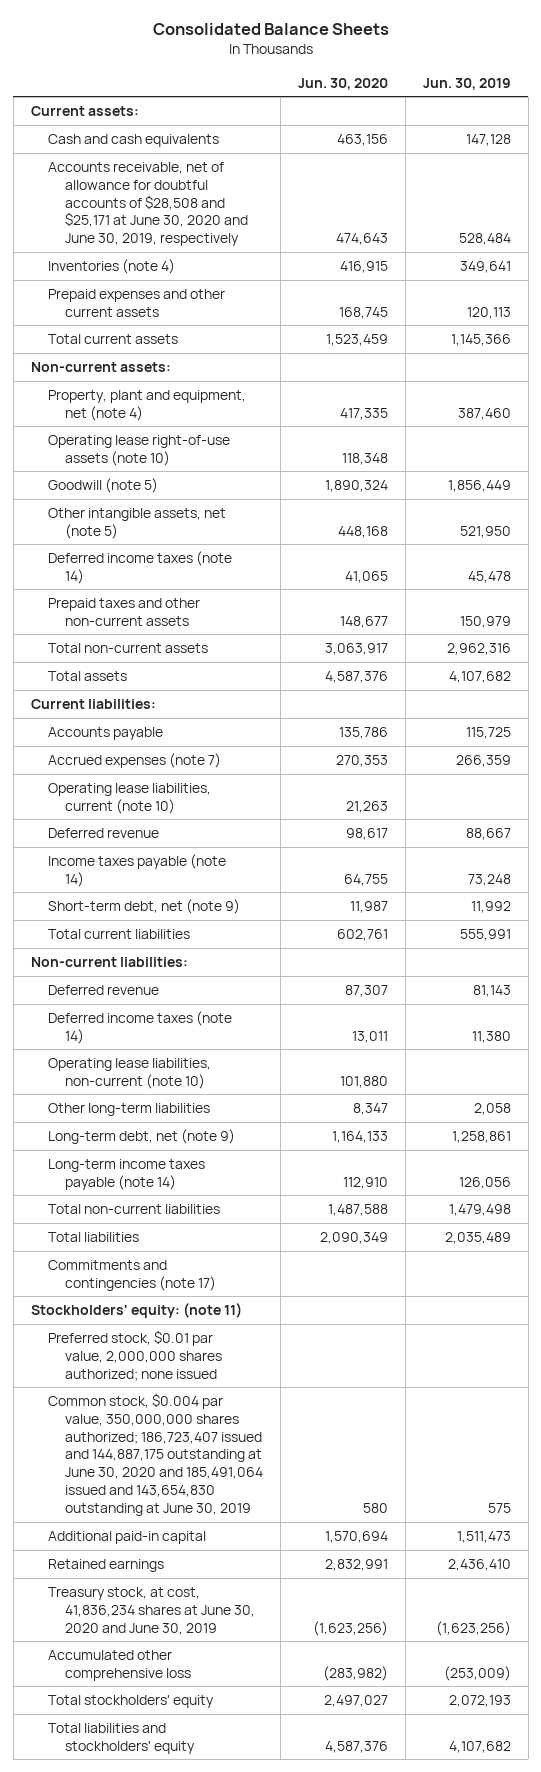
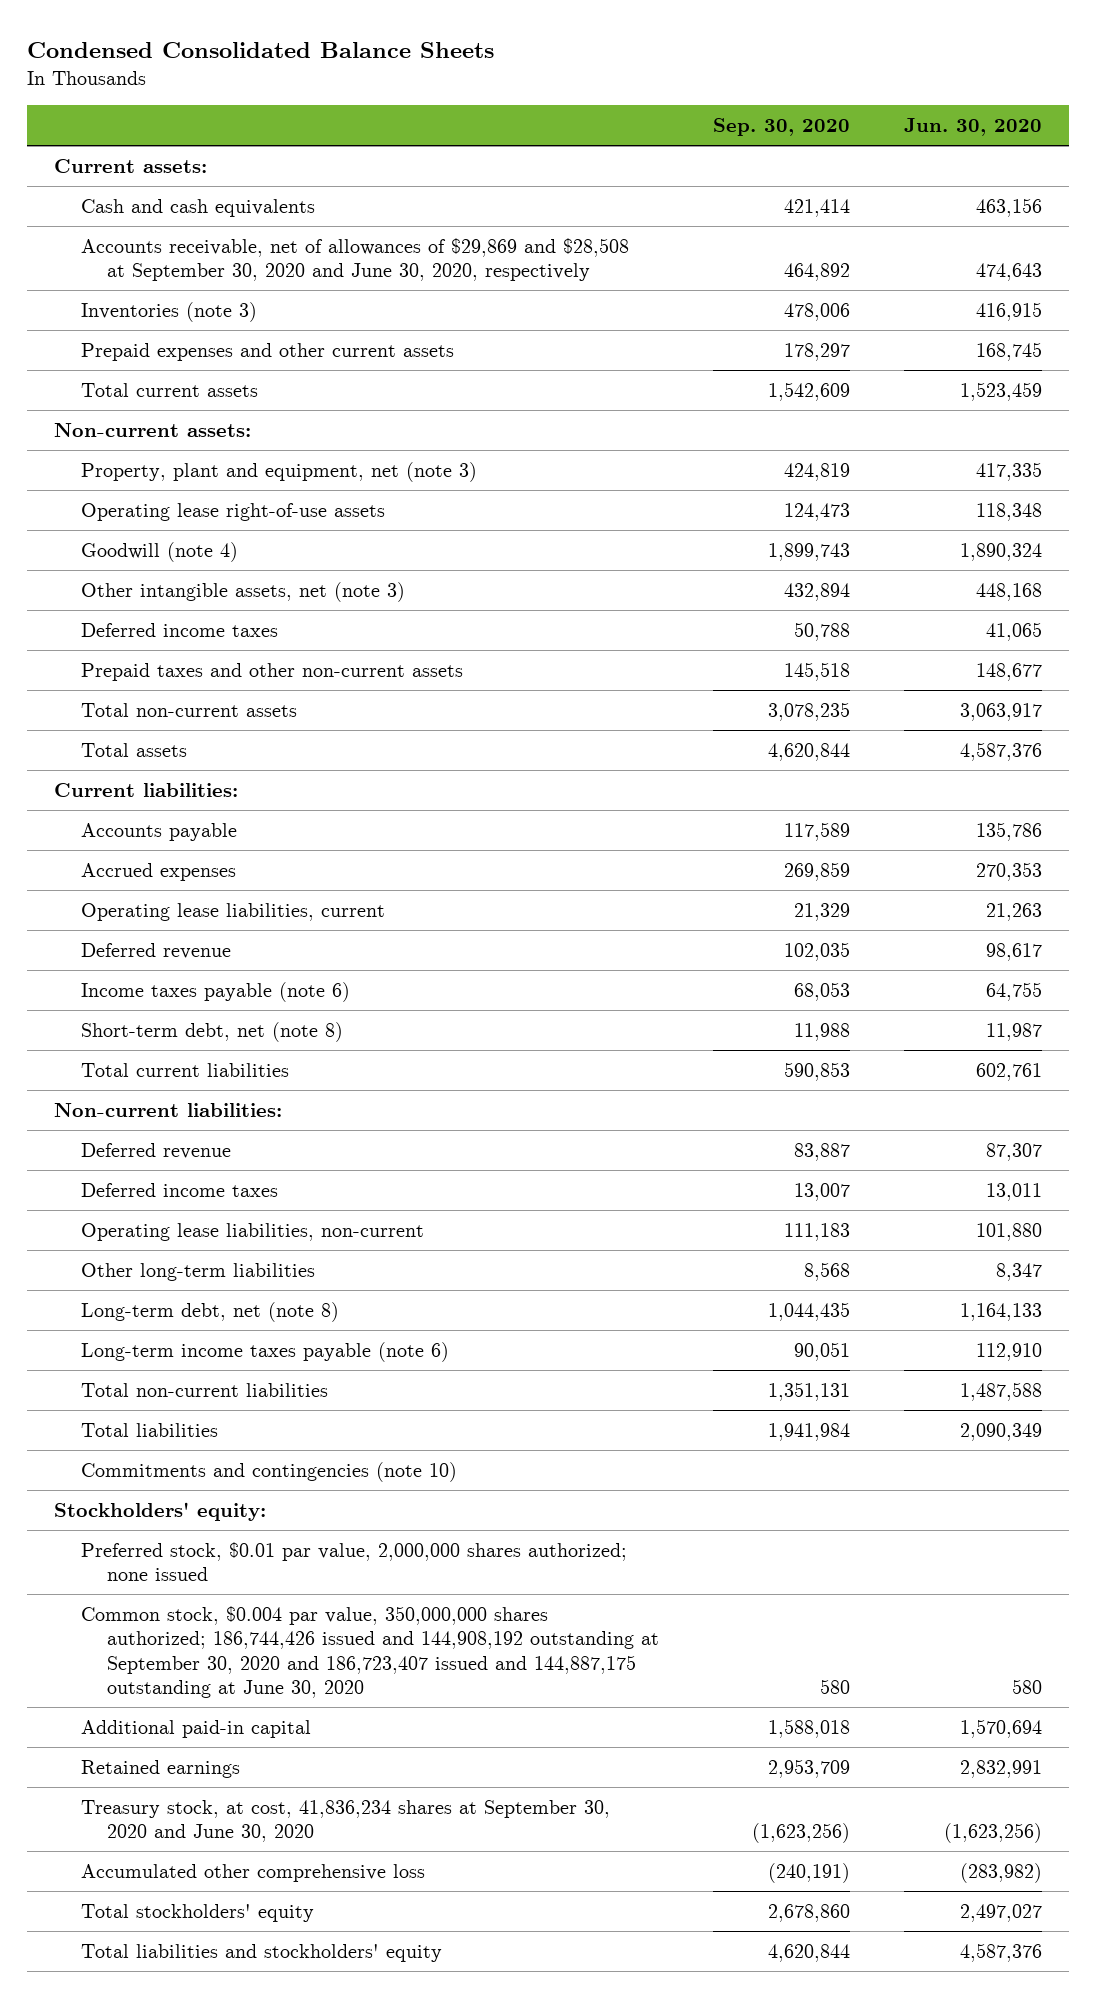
[152,23,389,36] Consolidated Balance Sheets -> [27,42,495,59] Condensed Consolidated Balance Sheets
[422,77,511,90] Jun. 30, 2019 -> none
none -> [713,118,851,137] Sep. 30, 2020
[48,161,249,247] Accounts receivable, net of allowance for doubtful accounts of $28,508 and $25,171 at June 30, 2020 and June 30, 2019, respectively -> [80,237,629,282] Accounts receivable, net of allowances of $29,869 and $28,508 at September 30, 2020 and June 30, 2020, respectively
[48,258,176,274] Inventories (note 4) -> [80,301,257,322] Inventories (note 3)
[48,389,247,421] Property, plant and equipment, net (note 4) -> [80,461,477,482] Property, plant and equipment, net (note 3)
[48,434,231,466] Operating lease right-of-use assets (note 10) -> [80,502,385,521] Operating lease right-of-use assets
[48,477,159,493] Goodwill (note 5) -> [80,541,238,562] Goodwill (note 4)
[48,507,227,539] Other intangible assets, net (note 5) -> [80,581,405,602] Other intangible assets, net (note 3)
[48,550,233,584] Deferred income taxes (note 14) -> [80,622,278,637] Deferred income taxes
[48,752,222,768] Accrued expenses (note 7) -> [80,862,236,881] Accrued expenses
[48,782,212,814] Operating lease liabilities, current (note 10) -> [80,902,385,921] Operating lease liabilities, current
[48,853,227,887] Income taxes payable (note 14) -> [80,981,350,1002] Income taxes payable (note 6)
[48,898,241,914] Short-term debt, net (note 9) -> [80,1021,343,1042] Short-term debt, net (note 8)
[48,1010,233,1044] Deferred income taxes (note 14) -> [80,1182,278,1197] Deferred income taxes
[48,1057,212,1089] Operating lease liabilities, non-current (note 10) -> [80,1222,424,1241] Operating lease liabilities, non-current
[48,1128,236,1144] Long-term debt, net (note 9) -> [80,1301,339,1322] Long-term debt, net (note 8)
[48,1158,206,1190] Long-term income taxes payable (note 14) -> [80,1341,449,1362] Long-term income taxes payable (note 6)
[48,1259,217,1291] Commitments and contingencies (note 17) -> [80,1461,457,1482] Commitments and contingencies (note 10)
[30,1302,242,1318] Stockholders' equity: (note 11) -> [54,1501,267,1521] Stockholders' equity:
[48,1392,264,1516] Common stock, $0.004 par value, 350,000,000 shares authorized; 186,723,407 issued and 144,887,175 outstanding at June 30, 2020 and 185,491,064 issued and 143,654,830 outstanding at June 30, 2019 -> [80,1605,660,1699] Common stock, $0.004 par value, 350,000,000 shares authorized; 186,744,426 issued and 144,908,192 outstanding at September 30, 2020 and 186,723,407 issued and 144,887,175 outstanding at June 30, 2020
[48,1586,256,1635] Treasury stock, at cost, 41,836,234 shares at June 30, 2020 and June 30, 2019 -> [80,1799,610,1843] Treasury stock, at cost, 41,836,234 shares at September 30, 2020 and June 30, 2020

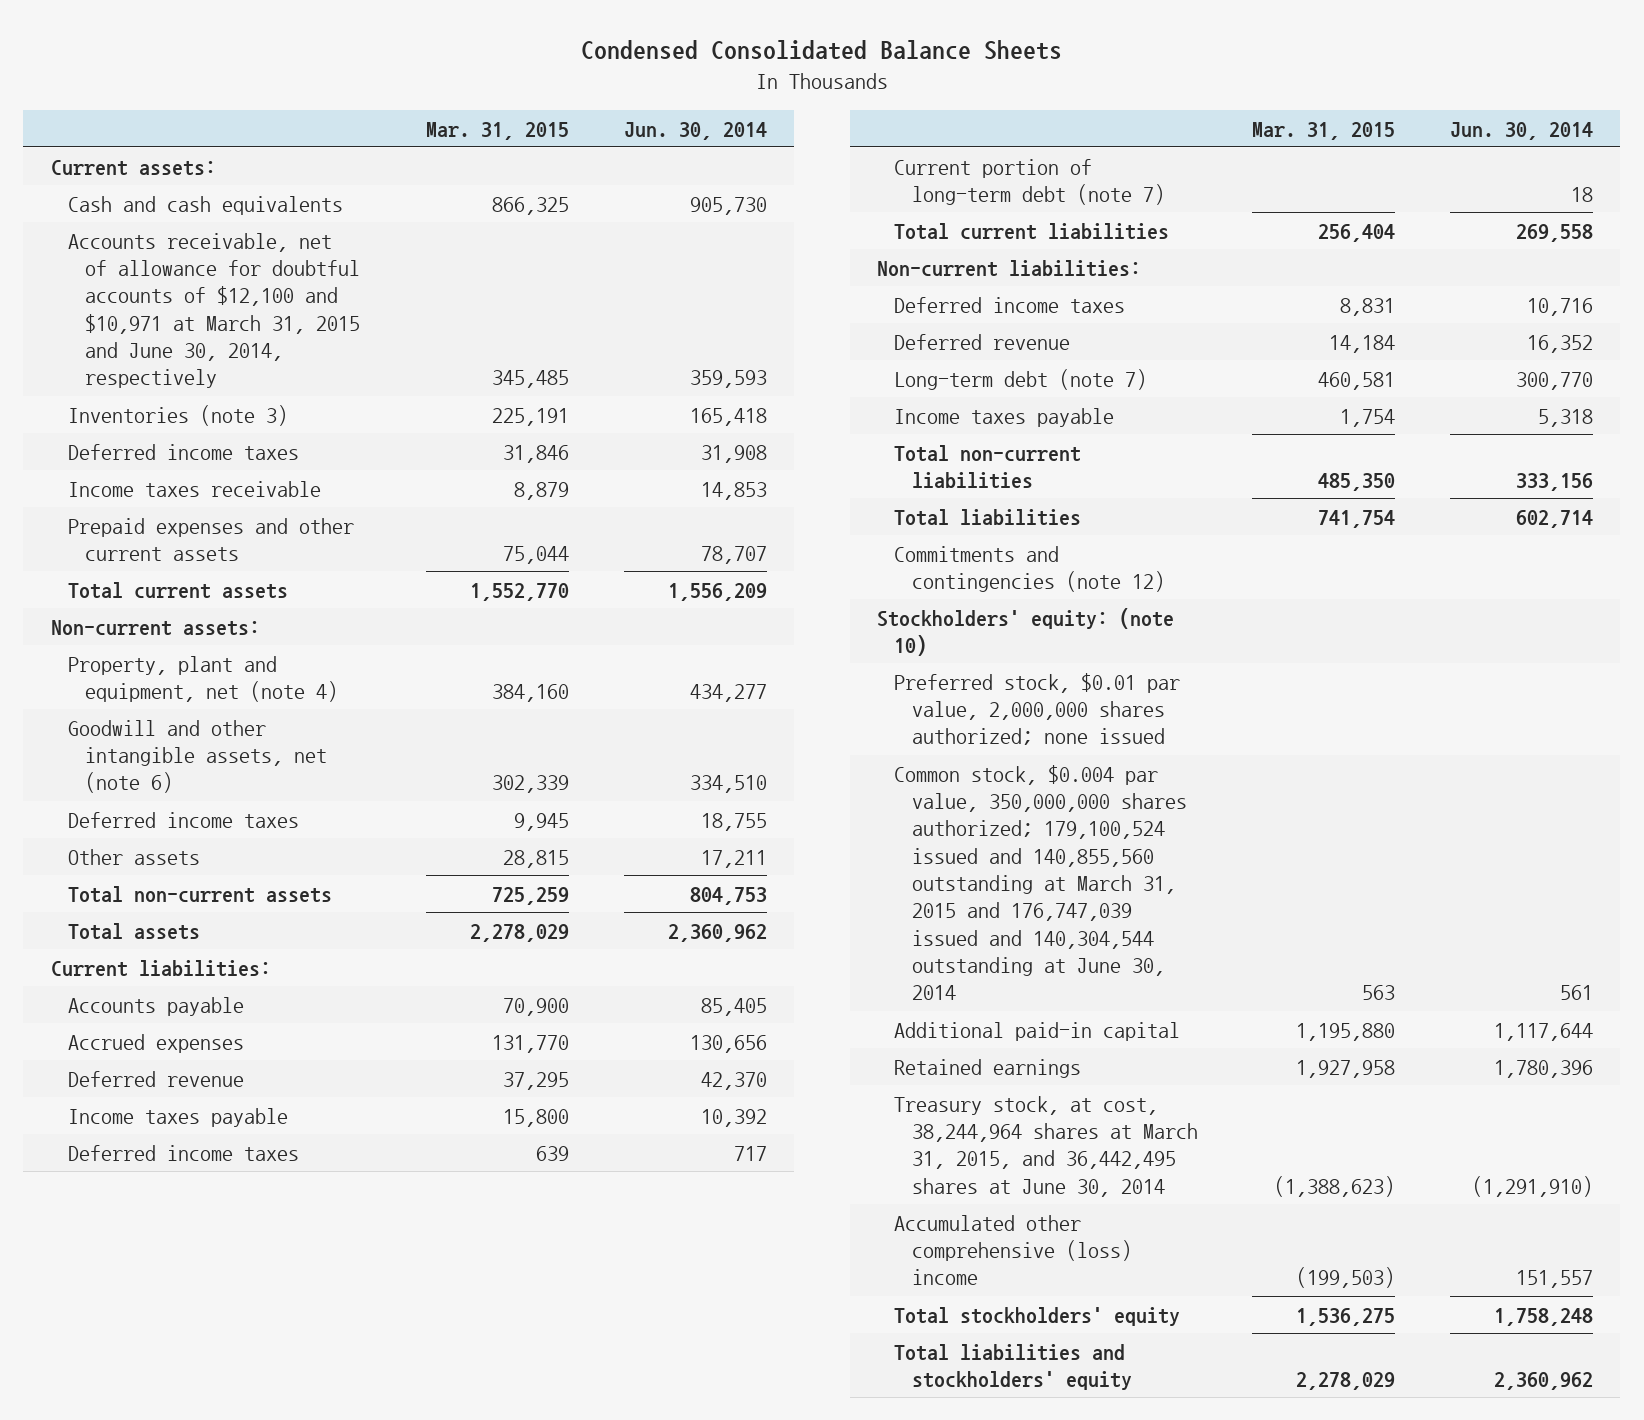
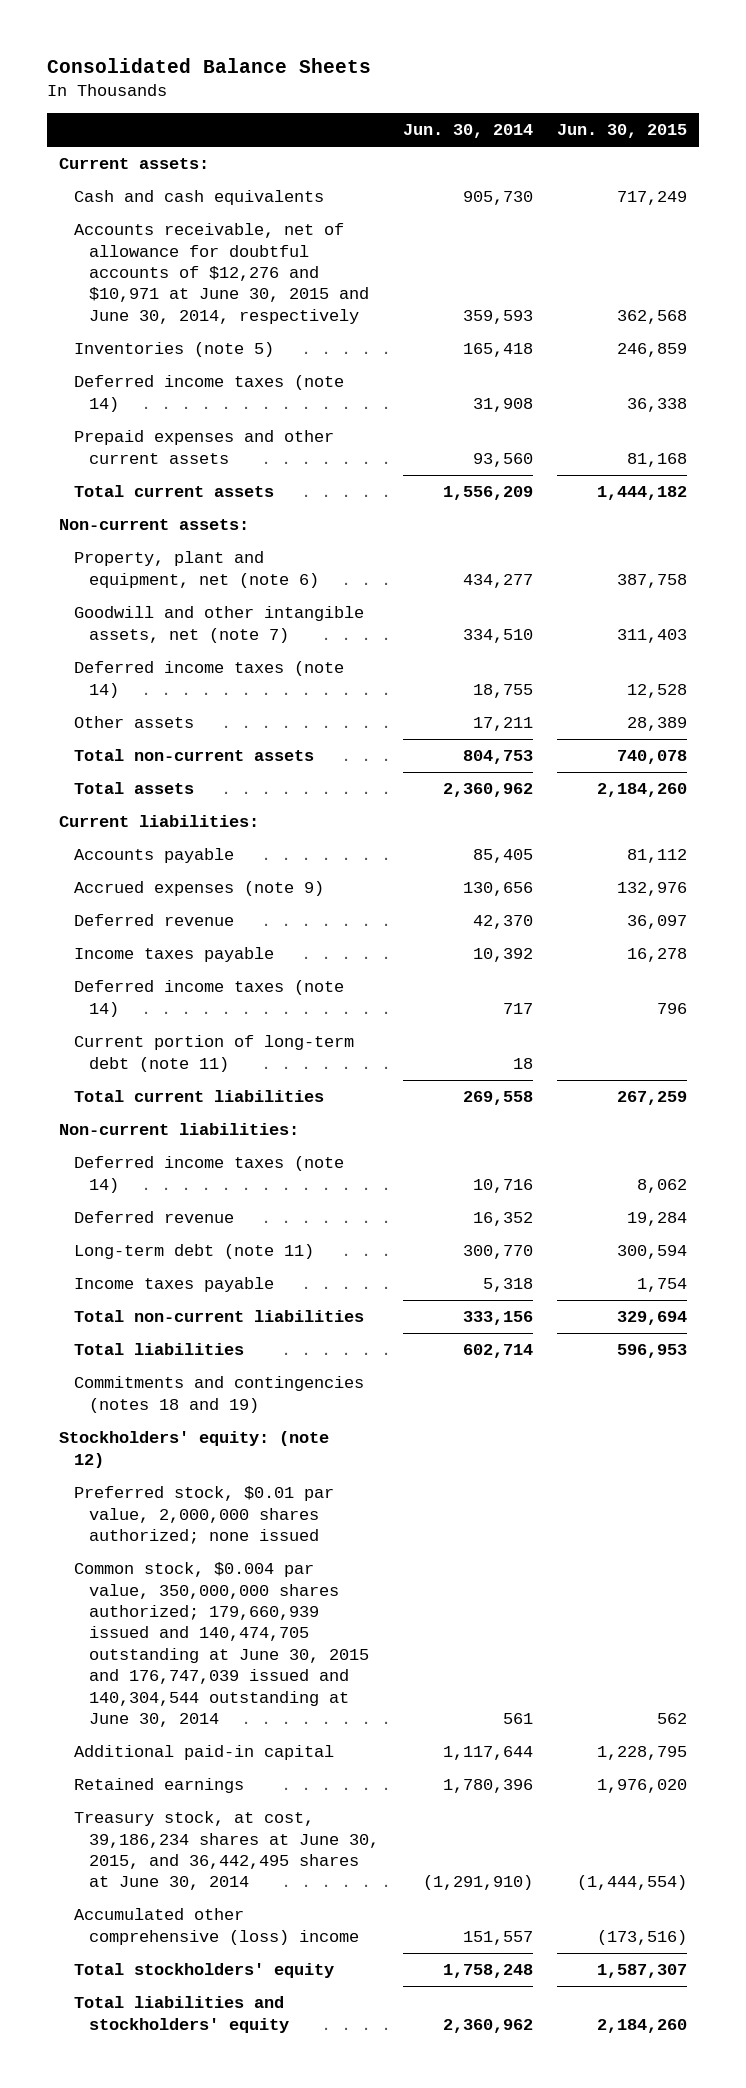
[580,39,1062,60] Condensed Consolidated Balance Sheets -> [47,58,372,74] Consolidated Balance Sheets
[426,121,570,140] Mar. 31, 2015 -> none
none -> [556,124,687,139] Jun. 30, 2015
[68,480,322,497] Income taxes receivable -> none
[68,232,361,389] Accounts receivable, net of allowance for doubtful accounts of $12,100 and $10,971 at March 31, 2015 and June 30, 2014, respectively -> [74,223,370,324] Accounts receivable, net of allowance for doubtful accounts of $12,276 and $10,971 at June 30, 2015 and June 30, 2014, respectively
[68,404,289,426] Inventories (note 3) -> [74,342,275,358] Inventories (note 5)
[68,443,300,460] Deferred income taxes -> [74,375,345,412] Deferred income taxes (note 14)
[700,545,767,564] 78,707 -> [472,452,533,467] 93,560
[68,655,339,702] Property, plant and equipment, net (note 4) -> [74,551,320,588] Property, plant and equipment, net (note 6)
[68,719,328,794] Goodwill and other intangible assets, net (note 6) -> [74,606,365,643] Goodwill and other intangible assets, net (note 7)
[68,811,300,828] Deferred income taxes -> [74,661,345,698] Deferred income taxes (note 14)
[68,1033,245,1053] Accrued expenses -> [74,881,325,897] Accrued expenses (note 9)
[68,1144,300,1161] Deferred income taxes -> [74,980,345,1017] Deferred income taxes (note 14)
[894,158,1165,205] Current portion of long-term debt (note 7) -> [74,1035,355,1072] Current portion of long-term debt (note 11)
[894,296,1126,313] Deferred income taxes -> [74,1156,345,1193] Deferred income taxes (note 14)
[894,368,1148,390] Long-term debt (note 7) -> [74,1244,315,1260] Long-term debt (note 11)
[894,545,1165,592] Commitments and contingencies (note 12) -> [74,1376,365,1413] Commitments and contingencies (notes 18 and 19)
[877,607,1175,656] Stockholders' equity: (note 10) -> [59,1431,330,1468] Stockholders' equity: (note 12)
[894,764,1187,1001] Common stock, $0.004 par value, 350,000,000 shares authorized; 179,100,524 issued and 140,855,560 outstanding at March 31, 2015 and 176,747,039 issued and 140,304,544 outstanding at June 30, 2014 -> [74,1562,370,1728] Common stock, $0.004 par value, 350,000,000 shares authorized; 179,660,939 issued and 140,474,705 outstanding at June 30, 2015 and 176,747,039 issued and 140,304,544 outstanding at June 30, 2014
[894,1095,1198,1197] Treasury stock, at cost, 38,244,964 shares at March 31, 2015, and 36,442,495 shares at June 30, 2014 -> [74,1811,380,1891] Treasury stock, at cost, 39,186,234 shares at June 30, 2015, and 36,442,495 shares at June 30, 2014

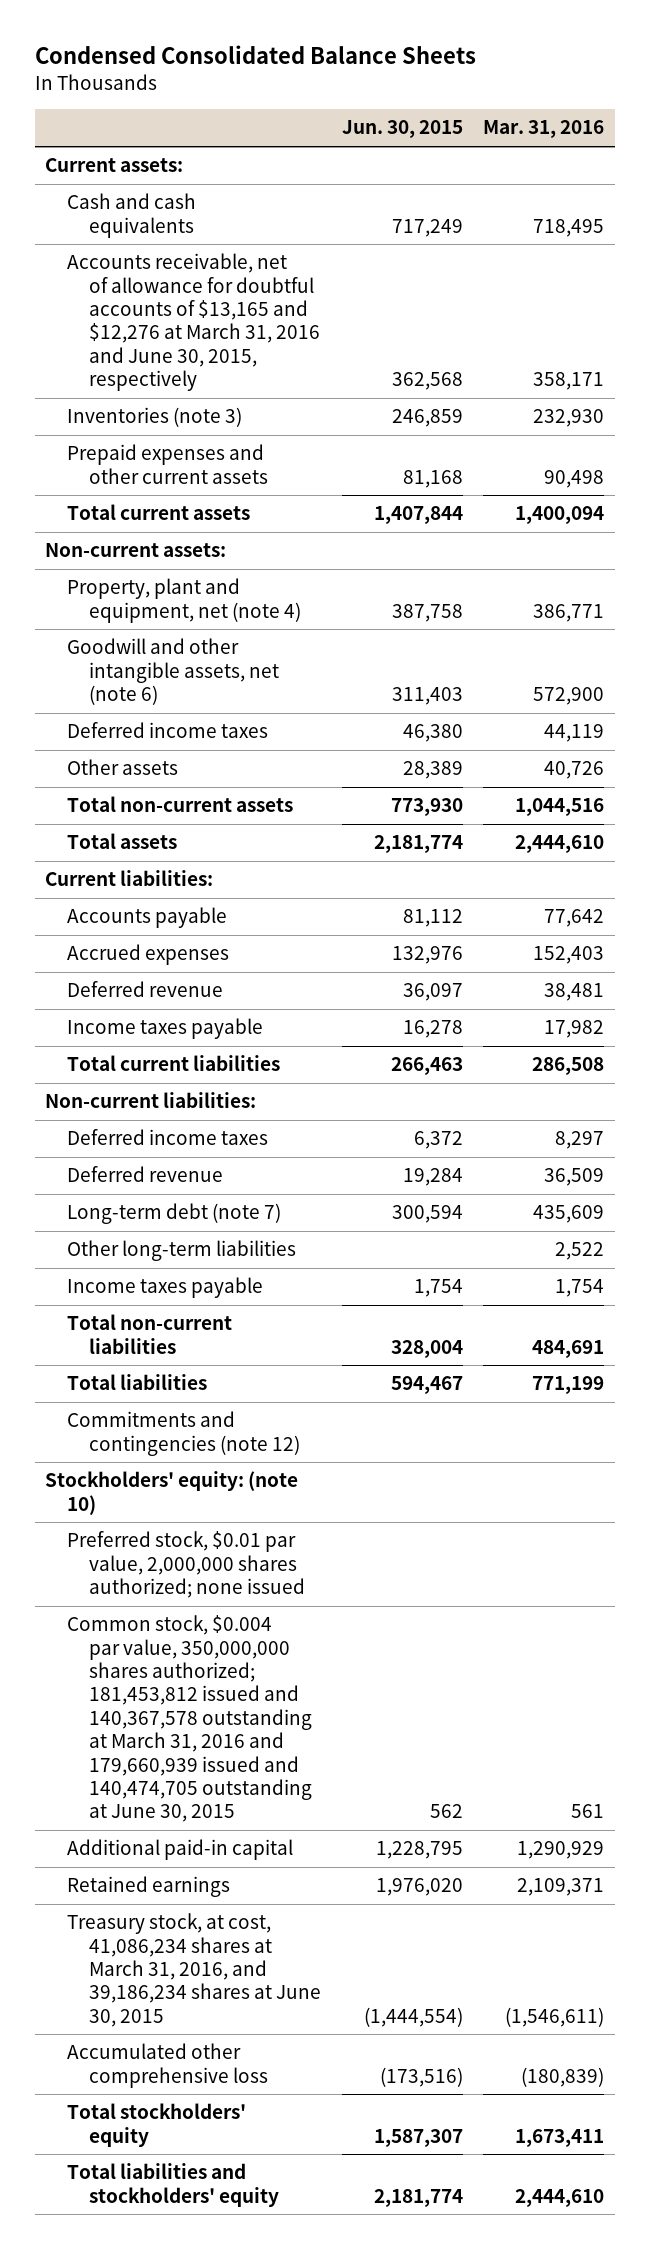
[47,58,372,74] Consolidated Balance Sheets -> [35,45,477,65] Condensed Consolidated Balance Sheets
[402,124,533,139] Jun. 30, 2014 -> none
none -> [483,120,605,139] Mar. 31, 2016
[74,375,345,412] Deferred income taxes (note 14) -> none
[74,223,370,324] Accounts receivable, net of allowance for doubtful accounts of $12,276 and $10,971 at June 30, 2015 and June 30, 2014, respectively -> [67,253,320,392] Accounts receivable, net of allowance for doubtful accounts of $13,165 and $12,276 at March 31, 2016 and June 30, 2015, respectively
[74,342,275,358] Inventories (note 5) -> [67,407,243,428] Inventories (note 3)
[596,486,687,501] 1,444,182 -> [373,506,463,525] 1,407,844
[74,551,320,588] Property, plant and equipment, net (note 6) -> [67,578,301,623] Property, plant and equipment, net (note 4)
[74,606,365,643] Goodwill and other intangible assets, net (note 7) -> [67,638,279,706] Goodwill and other intangible assets, net (note 6)
[74,661,345,698] Deferred income taxes (note 14) -> [67,722,269,739] Deferred income taxes
[626,683,687,698] 12,528 -> [402,724,463,743] 46,380
[616,750,687,765] 740,078 -> [390,798,463,817] 773,930
[596,783,687,798] 2,184,260 -> [373,835,463,854] 2,181,774
[74,881,325,897] Accrued expenses (note 9) -> [67,944,230,966] Accrued expenses
[74,980,345,1017] Deferred income taxes (note 14) -> none
[74,1035,355,1072] Current portion of long-term debt (note 11) -> none
[616,1091,687,1106] 267,259 -> [390,1057,463,1076] 266,463
[74,1156,345,1193] Deferred income taxes (note 14) -> [67,1129,269,1146] Deferred income taxes
[636,1178,687,1193] 8,062 -> [413,1131,463,1150] 6,372
[74,1244,315,1260] Long-term debt (note 11) -> [67,1203,282,1225] Long-term debt (note 7)
none -> [67,1240,297,1262] Other long-term liabilities
[616,1311,687,1326] 329,694 -> [390,1339,463,1358] 328,004
[616,1344,687,1359] 596,953 -> [390,1376,463,1395] 594,467
[74,1376,365,1413] Commitments and contingencies (notes 18 and 19) -> [67,1411,300,1456] Commitments and contingencies (note 12)
[59,1431,330,1468] Stockholders' equity: (note 12) -> [45,1471,299,1515] Stockholders' equity: (note 10)
[74,1562,370,1728] Common stock, $0.004 par value, 350,000,000 shares authorized; 179,660,939 issued and 140,474,705 outstanding at June 30, 2015 and 176,747,039 issued and 140,304,544 outstanding at June 30, 2014 -> [67,1615,312,1823] Common stock, $0.004 par value, 350,000,000 shares authorized; 181,453,812 issued and 140,367,578 outstanding at March 31, 2016 and 179,660,939 issued and 140,474,705 outstanding at June 30, 2015
[74,1811,380,1891] Treasury stock, at cost, 39,186,234 shares at June 30, 2015, and 36,442,495 shares at June 30, 2014 -> [67,1913,321,2027] Treasury stock, at cost, 41,086,234 shares at March 31, 2016, and 39,186,234 shares at June 30, 2015
[74,1908,360,1945] Accumulated other comprehensive (loss) income -> [67,2043,268,2088] Accumulated other comprehensive loss
[596,2018,687,2033] 2,184,260 -> [373,2188,463,2207] 2,181,774

